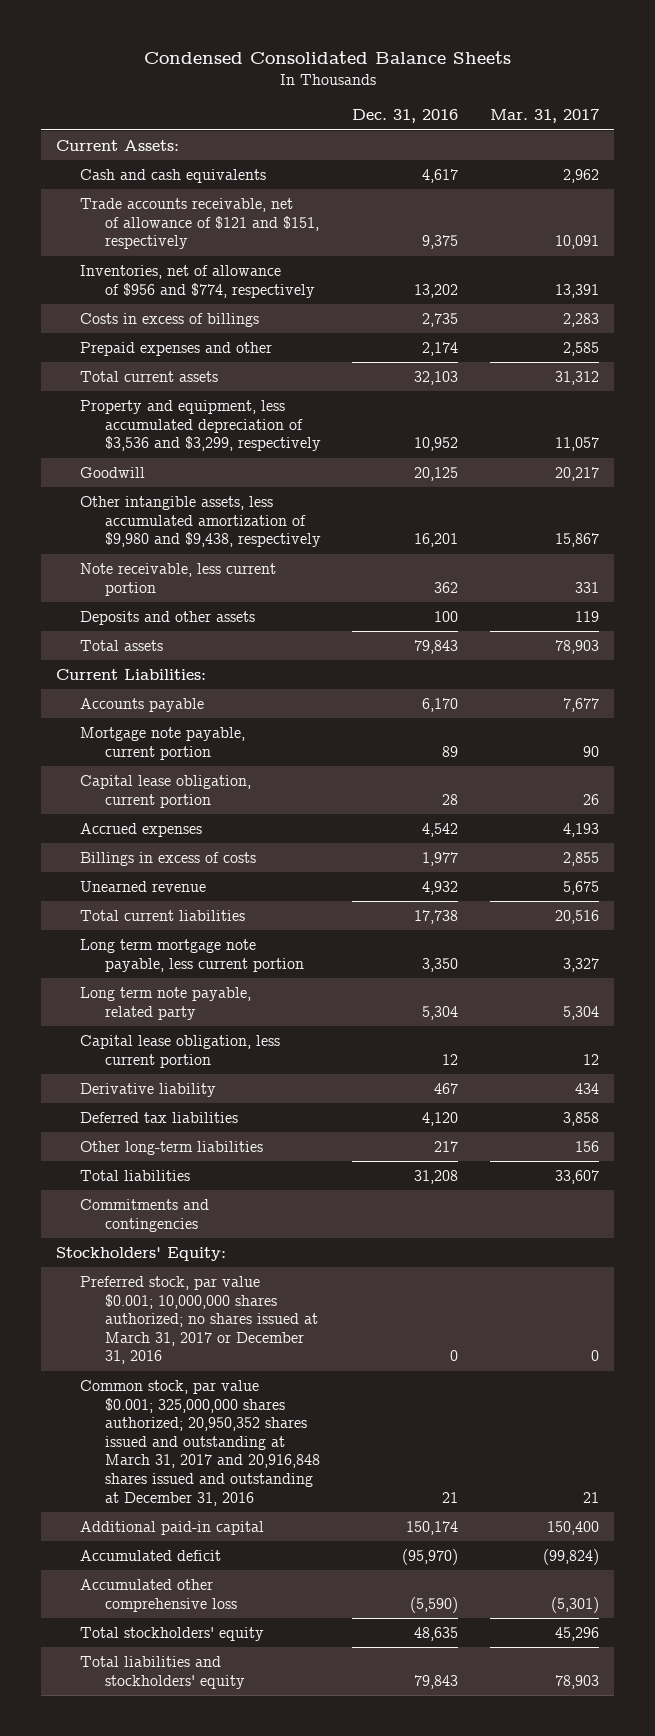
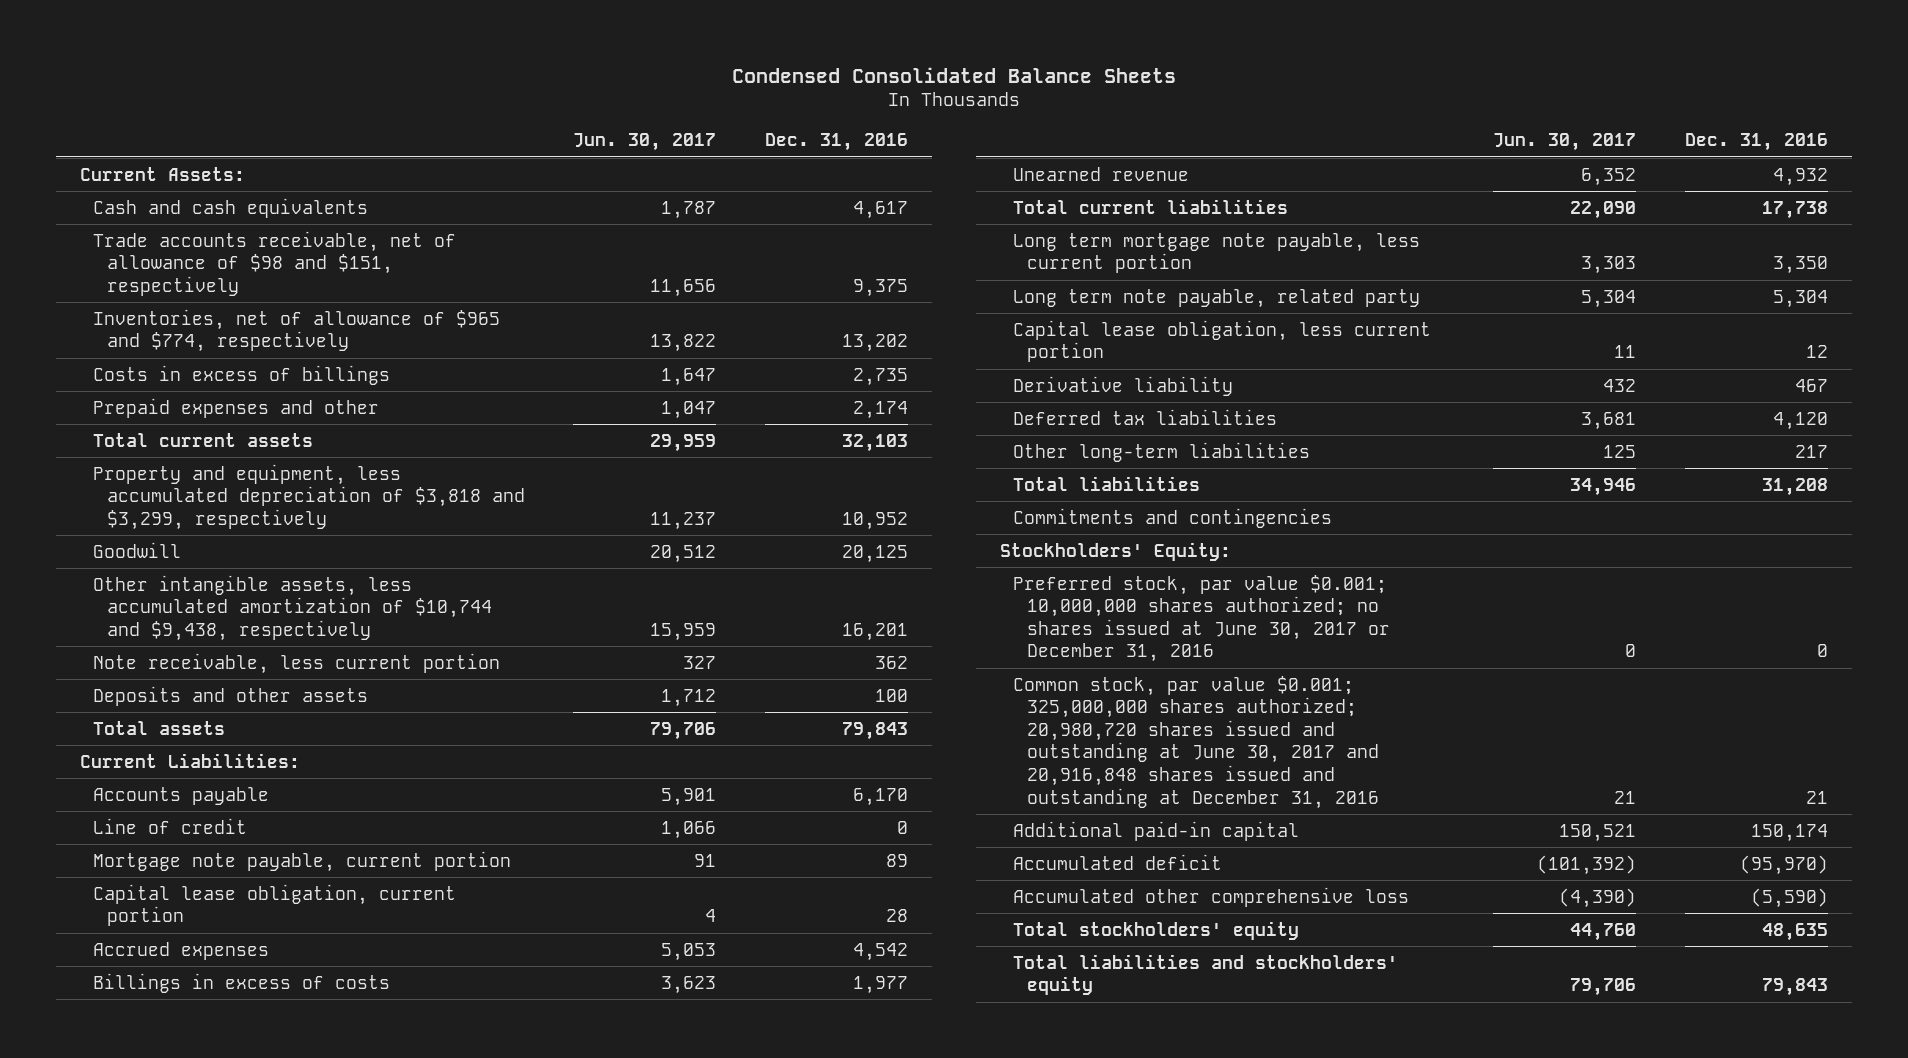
[489,109,599,124] Mar. 31, 2017 -> none
none -> [573,133,717,152] Jun. 30, 2017
[80,197,319,250] Trade accounts receivable, net of allowance of $121 and $151, respectively -> [93,230,457,296] Trade accounts receivable, net of allowance of $98 and $151, respectively
[80,264,315,298] Inventories, net of allowance of $956 and $774, respectively -> [93,308,501,353] Inventories, net of allowance of $965 and $774, respectively
[80,399,321,452] Property and equipment, less accumulated depreciation of $3,536 and $3,299, respectively -> [93,463,526,530] Property and equipment, less accumulated depreciation of $3,818 and $3,299, respectively
[80,495,321,548] Other intangible assets, less accumulated amortization of $9,980 and $9,438, respectively -> [93,574,493,641] Other intangible assets, less accumulated amortization of $10,744 and $9,438, respectively
none -> [93,817,248,834] Line of credit
[80,1275,318,1365] Preferred stock, par value $0.001; 10,000,000 shares authorized; no shares issued at March 31, 2017 or December 31, 2016 -> [1013,574,1391,663] Preferred stock, par value $0.001; 10,000,000 shares authorized; no shares issued at June 30, 2017 or December 31, 2016
[80,1379,320,1506] Common stock, par value $0.001; 325,000,000 shares authorized; 20,950,352 shares issued and outstanding at March 31, 2017 and 20,916,848 shares issued and outstanding at December 31, 2016 -> [1013,675,1380,809] Common stock, par value $0.001; 325,000,000 shares authorized; 20,980,720 shares issued and outstanding at June 30, 2017 and 20,916,848 shares issued and outstanding at December 31, 2016

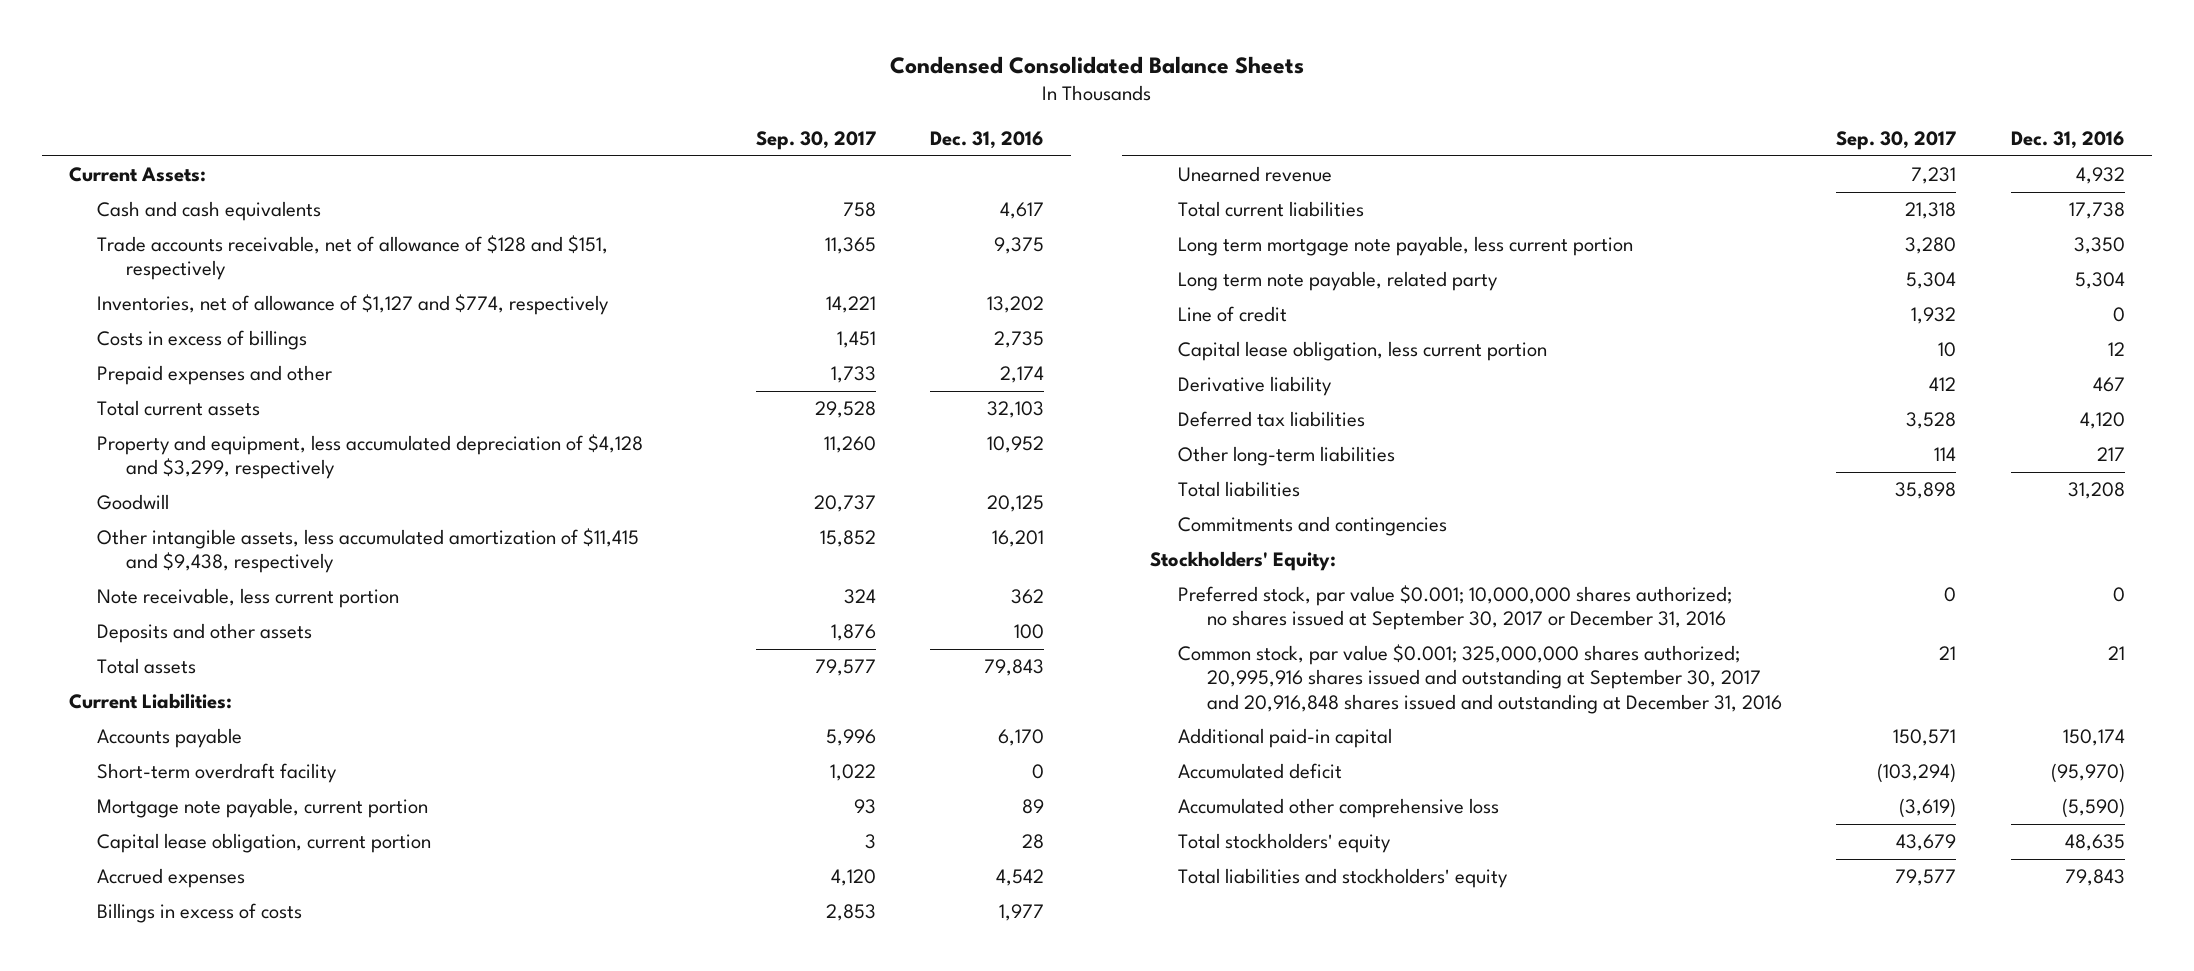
[573,133,717,152] Jun. 30, 2017 -> none
none -> [755,130,876,150] Sep. 30, 2017
[93,230,457,296] Trade accounts receivable, net of allowance of $98 and $151, respectively -> [97,235,609,281] Trade accounts receivable, net of allowance of $128 and $151, respectively
[93,308,501,353] Inventories, net of allowance of $965 and $774, respectively -> [97,294,610,316] Inventories, net of allowance of $1,127 and $774, respectively
[93,463,526,530] Property and equipment, less accumulated depreciation of $3,818 and $3,299, respectively -> [97,434,644,480] Property and equipment, less accumulated depreciation of $4,128 and $3,299, respectively
[93,574,493,641] Other intangible assets, less accumulated amortization of $10,744 and $9,438, respectively -> [97,528,640,574] Other intangible assets, less accumulated amortization of $11,415 and $9,438, respectively
none -> [97,763,338,784] Short-term overdraft facility
[93,817,248,834] Line of credit -> [1178,306,1288,323] Line of credit
[1013,574,1391,663] Preferred stock, par value $0.001; 10,000,000 shares authorized; no shares issued at June 30, 2017 or December 31, 2016 -> [1178,585,1733,631] Preferred stock, par value $0.001; 10,000,000 shares authorized; no shares issued at September 30, 2017 or December 31, 2016
[1013,675,1380,809] Common stock, par value $0.001; 325,000,000 shares authorized; 20,980,720 shares issued and outstanding at June 30, 2017 and 20,916,848 shares issued and outstanding at December 31, 2016 -> [1178,644,1782,714] Common stock, par value $0.001; 325,000,000 shares authorized; 20,995,916 shares issued and outstanding at September 30, 2017 and 20,916,848 shares issued and outstanding at December 31, 2016

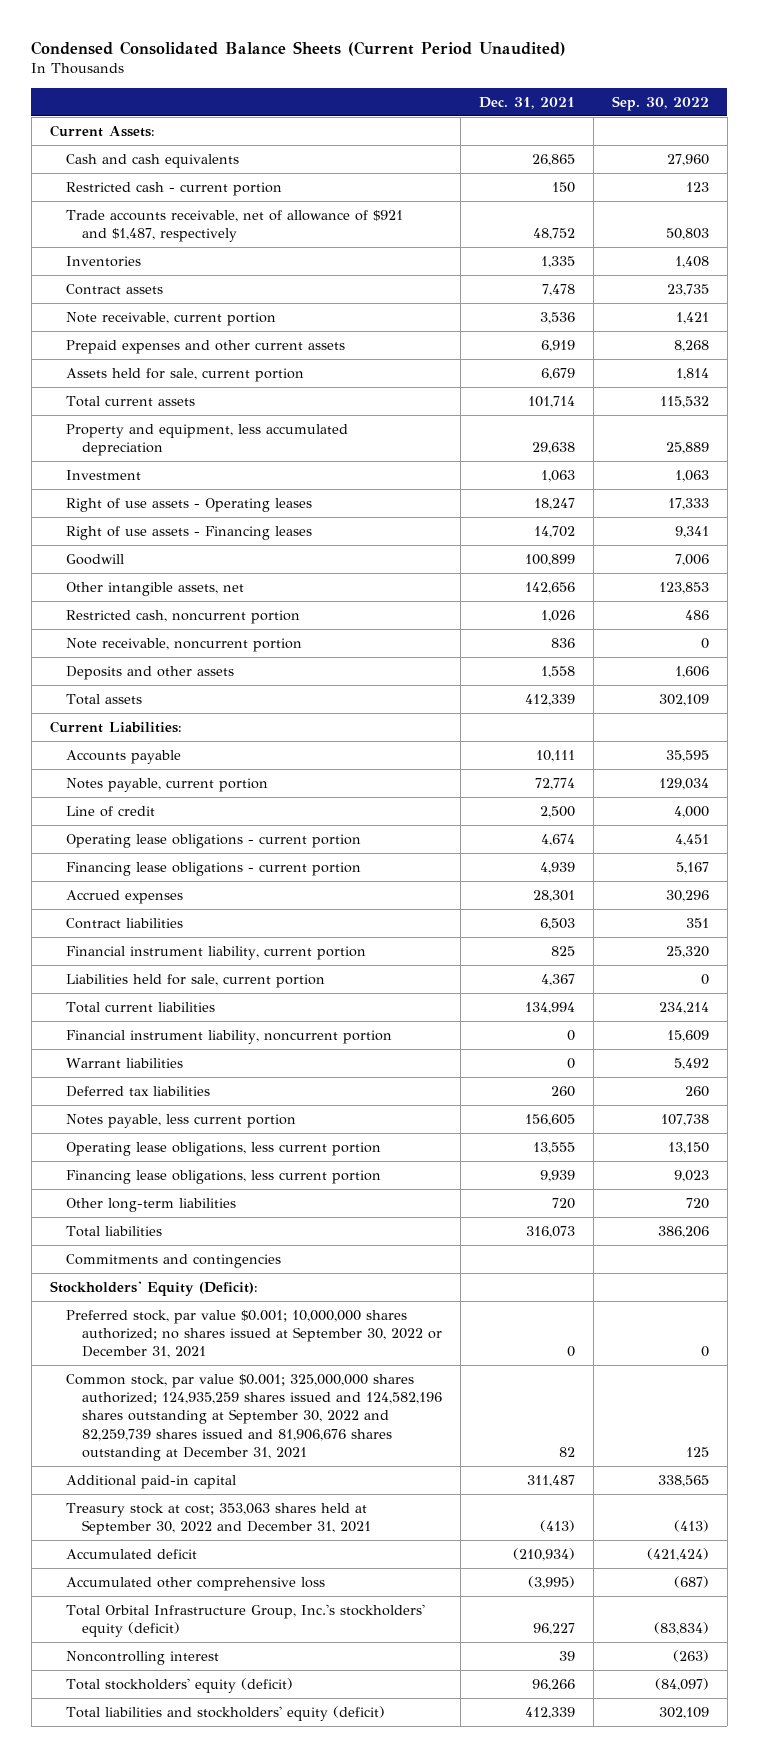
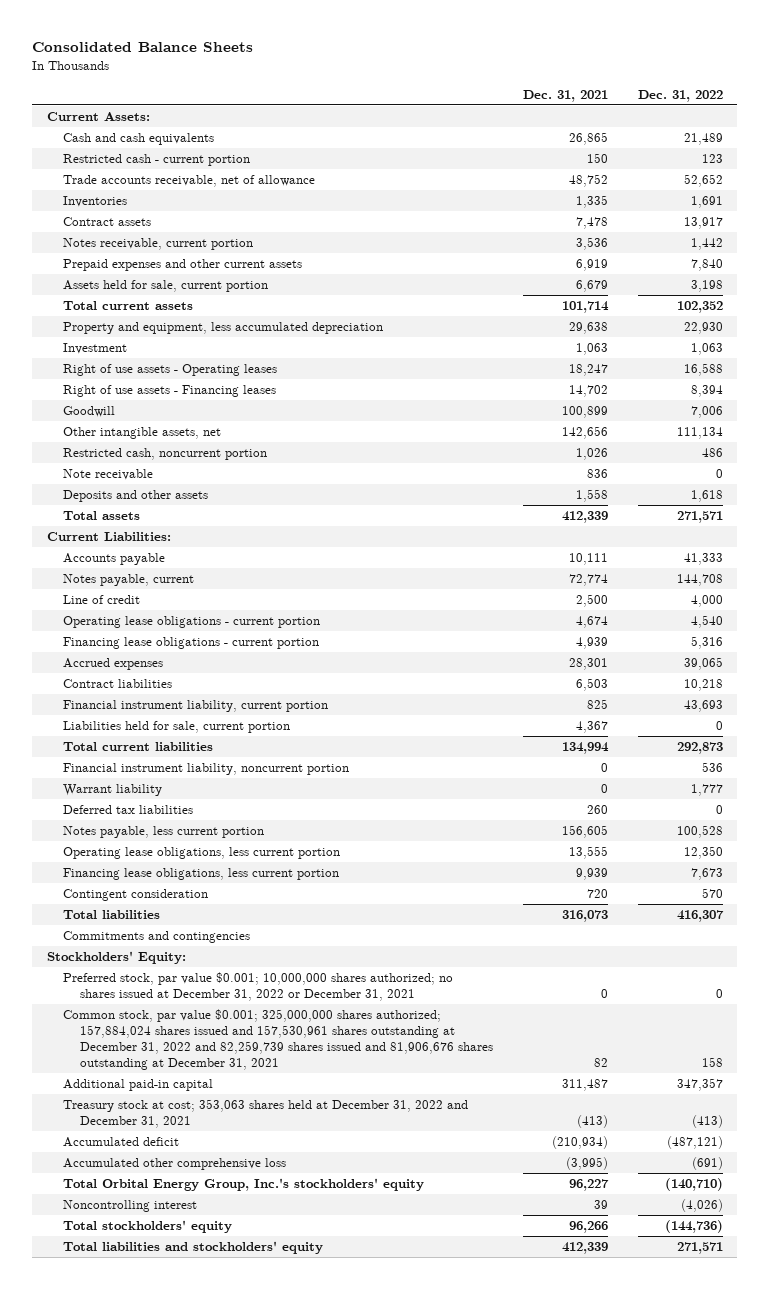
[31,40,567,56] Condensed Consolidated Balance Sheets (Current Period Unaudited) -> [31,42,253,53] Consolidated Balance Sheets
[611,95,709,111] Sep. 30, 2022 -> none
none -> [637,89,723,102] Dec. 31, 2022
[65,210,403,243] Trade accounts receivable, net of allowance of $921 and $1,487, respectively -> [63,175,316,188] Trade accounts receivable, net of allowance
[65,312,276,327] Note receivable, current portion -> [63,238,254,251] Notes receivable, current portion
[65,638,302,653] Note receivable, noncurrent portion -> [63,469,154,481] Note receivable
[65,778,268,793] Notes payable, current portion -> [63,574,195,587] Notes payable, current
[65,1058,183,1069] Warrant liabilities -> [63,784,163,797] Warrant liability
[65,1198,236,1213] Other long-term liabilities -> none
none -> [63,889,209,902] Contingent consideration
[49,1281,258,1297] Stockholders' Equity (Deficit): -> [46,951,186,965] Stockholders' Equity:
[65,1310,442,1359] Preferred stock, par value $0.001; 10,000,000 shares authorized; no shares issued at September 30, 2022 or December 31, 2021 -> [63,972,454,1002] Preferred stock, par value $0.001; 10,000,000 shares authorized; no shares issued at December 31, 2022 or December 31, 2021
[65,1374,442,1461] Common stock, par value $0.001; 325,000,000 shares authorized; 124,935,259 shares issued and 124,582,196 shares outstanding at September 30, 2022 and 82,259,739 shares issued and 81,906,676 shares outstanding at December 31, 2021 -> [63,1009,494,1071] Common stock, par value $0.001; 325,000,000 shares authorized; 157,884,024 shares issued and 157,530,961 shares outstanding at December 31, 2022 and 82,259,739 shares issued and 81,906,676 shares outstanding at December 31, 2021
[65,1503,371,1536] Treasury stock at cost; 353,063 shares held at September 30, 2022 and December 31, 2021 -> [63,1099,469,1129] Treasury stock at cost; 353,063 shares held at December 31, 2022 and December 31, 2021
[65,1604,425,1638] Total Orbital Infrastructure Group, Inc.'s stockholders' equity (deficit) -> [63,1178,425,1192] Total Orbital Energy Group, Inc.'s stockholders' equity
[65,1678,293,1694] Total stockholders' equity (deficit) -> [63,1220,233,1234] Total stockholders' equity
[65,1706,385,1722] Total liabilities and stockholders' equity (deficit) -> [63,1241,324,1255] Total liabilities and stockholders' equity

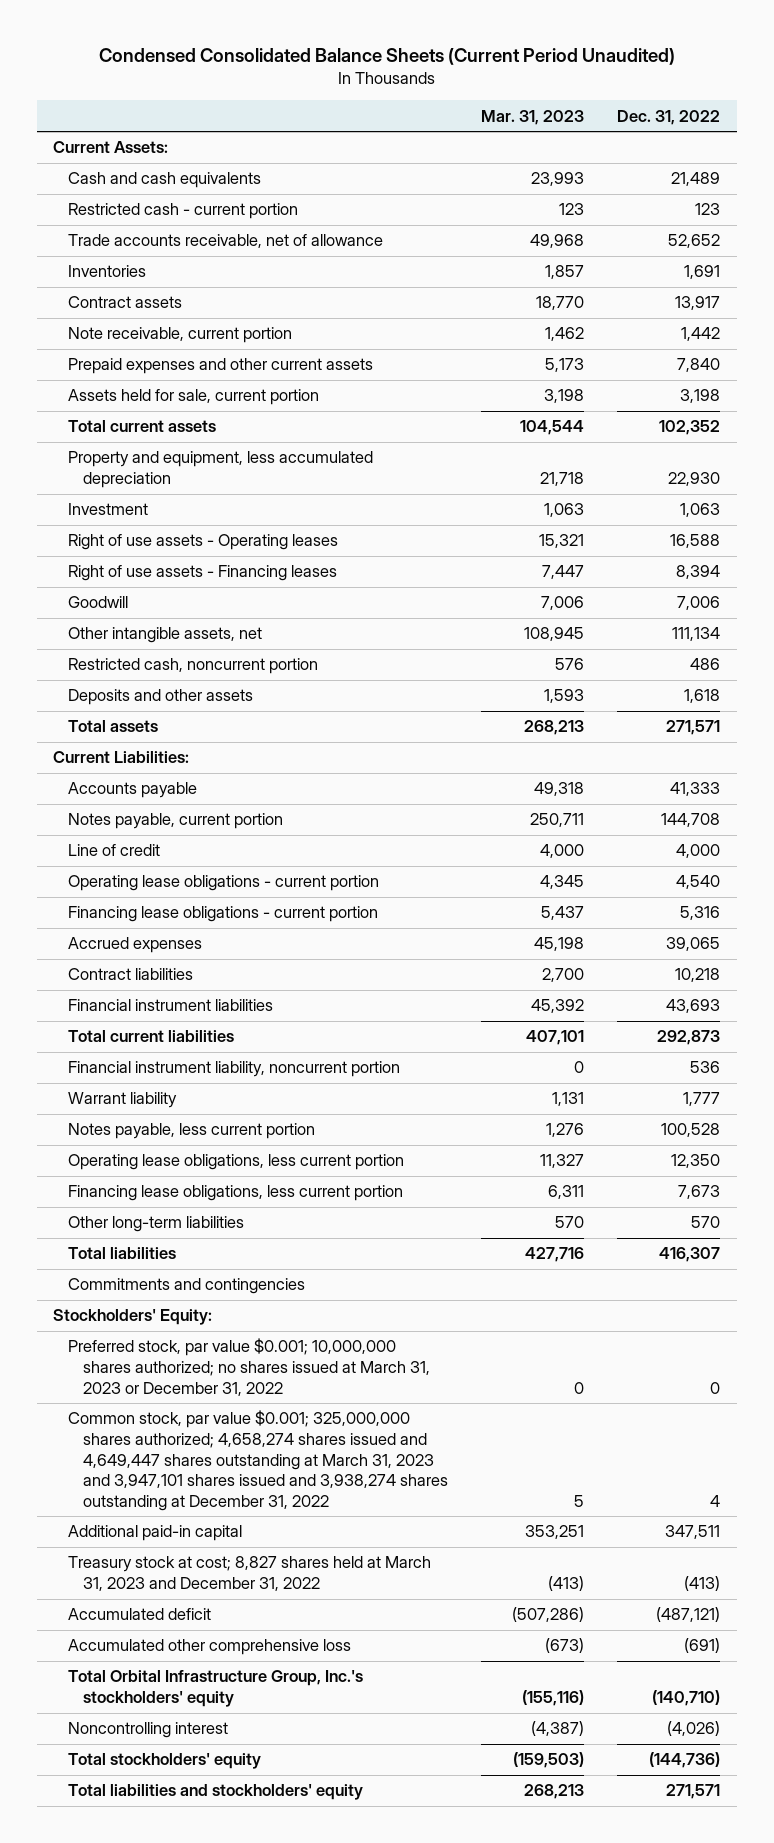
[31,42,253,53] Consolidated Balance Sheets -> [98,48,675,66] Condensed Consolidated Balance Sheets (Current Period Unaudited)
[522,89,608,102] Dec. 31, 2021 -> none
none -> [481,109,585,125] Mar. 31, 2023
[63,238,254,251] Notes receivable, current portion -> [68,327,293,344] Note receivable, current portion
[63,469,154,481] Note receivable -> none
[63,574,195,587] Notes payable, current -> [68,813,284,830] Notes payable, current portion
[63,721,291,734] Liabilities held for sale, current portion -> none
[63,700,329,713] Financial instrument liability, current portion -> [68,999,274,1012] Financial instrument liabilities
[63,805,194,815] Deferred tax liabilities -> none
[63,889,209,902] Contingent consideration -> none
none -> [68,1216,245,1233] Other long-term liabilities
[63,972,454,1002] Preferred stock, par value $0.001; 10,000,000 shares authorized; no shares issued at December 31, 2022 or December 31, 2021 -> [68,1338,430,1396] Preferred stock, par value $0.001; 10,000,000 shares authorized; no shares issued at March 31, 2023 or December 31, 2022
[63,1009,494,1071] Common stock, par value $0.001; 325,000,000 shares authorized; 157,884,024 shares issued and 157,530,961 shares outstanding at December 31, 2022 and 82,259,739 shares issued and 81,906,676 shares outstanding at December 31, 2021 -> [68,1410,448,1511] Common stock, par value $0.001; 325,000,000 shares authorized; 4,658,274 shares issued and 4,649,447 shares outstanding at March 31, 2023 and 3,947,101 shares issued and 3,938,274 shares outstanding at December 31, 2022
[701,1057,723,1068] 158 -> [710,1494,721,1507] 4
[676,1078,723,1092] 347,357 -> [665,1525,721,1540] 347,511
[63,1099,469,1129] Treasury stock at cost; 353,063 shares held at December 31, 2022 and December 31, 2021 -> [68,1556,432,1591] Treasury stock at cost; 8,827 shares held at March 31, 2023 and December 31, 2022
[63,1178,425,1192] Total Orbital Energy Group, Inc.'s stockholders' equity -> [68,1670,364,1707] Total Orbital Infrastructure Group, Inc.'s stockholders' equity

